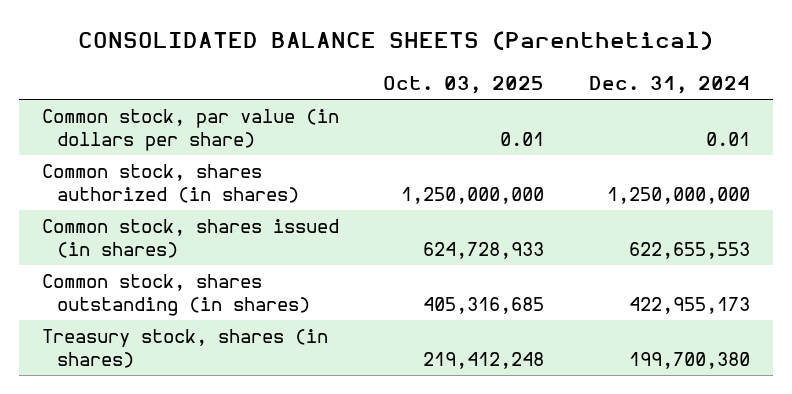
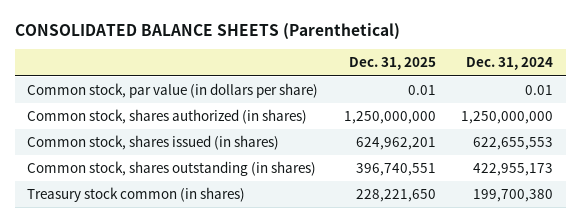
[383,75,545,94] Oct. 03, 2025 -> none
none -> [348,57,436,71] Dec. 31, 2025
[41,329,328,368] Treasury stock, shares (in shares) -> [27,187,246,203] Treasury stock common (in shares)

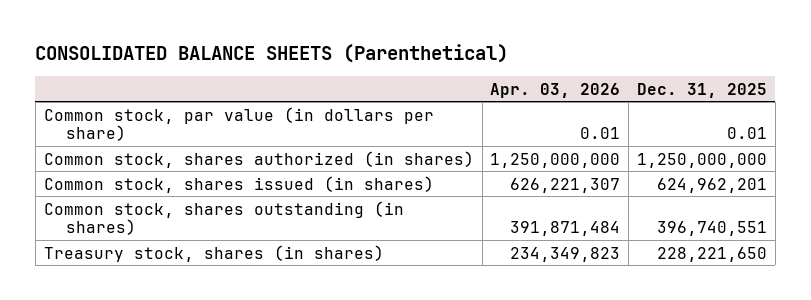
[466,57,554,71] Dec. 31, 2024 -> none
none -> [490,82,621,98] Apr. 03, 2026
[27,187,246,203] Treasury stock common (in shares) -> [43,244,384,262] Treasury stock, shares (in shares)

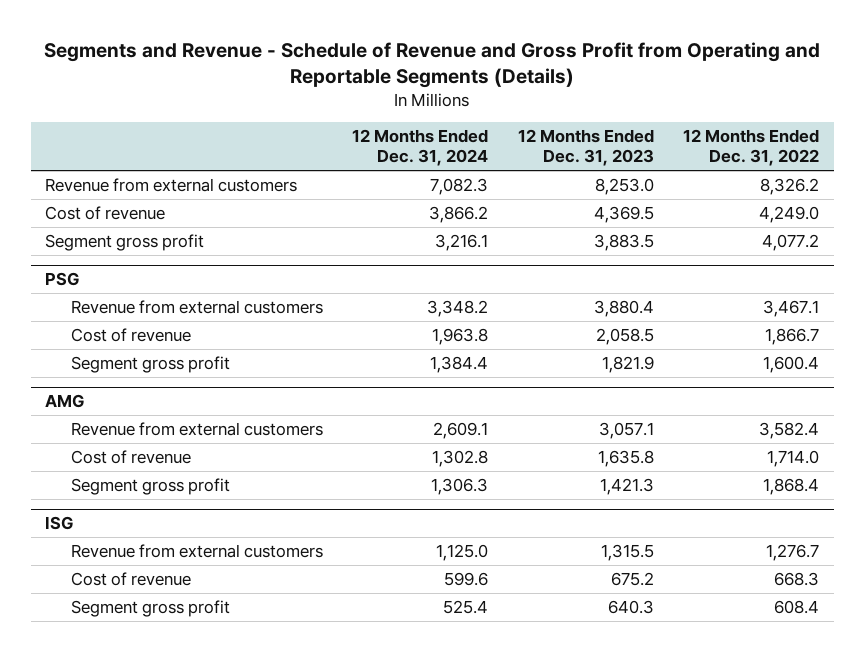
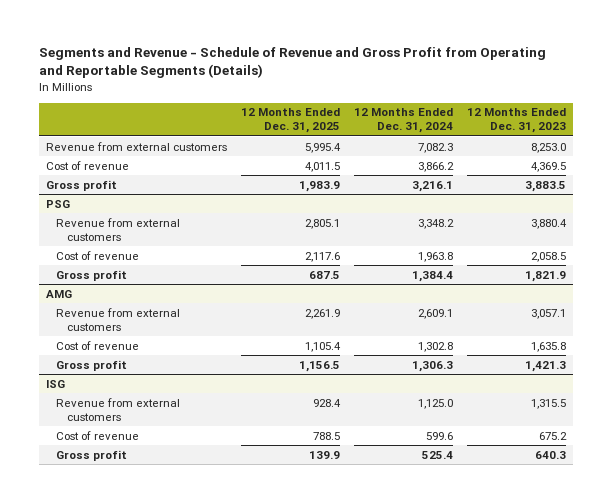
[683,129,820,167] 12 Months Ended Dec. 31, 2022 -> none
none -> [241,108,341,134] 12 Months Ended Dec. 31, 2025
[45,233,205,251] Segment gross profit -> [46,179,118,191] Gross profit
[70,355,230,373] Segment gross profit -> [56,269,128,281] Gross profit
[70,477,230,495] Segment gross profit -> [56,359,128,371] Gross profit
[70,599,230,617] Segment gross profit -> [56,449,128,461] Gross profit

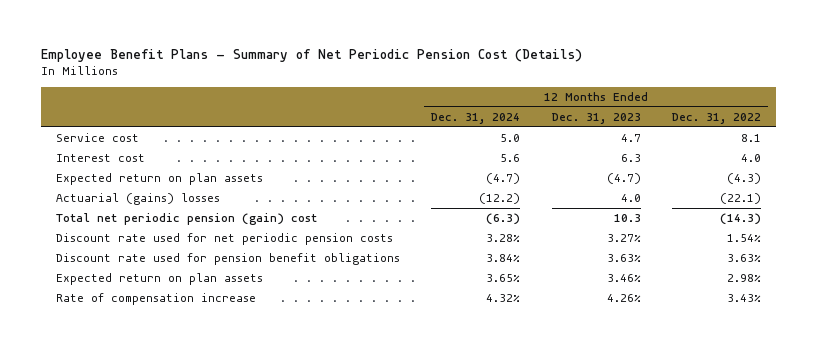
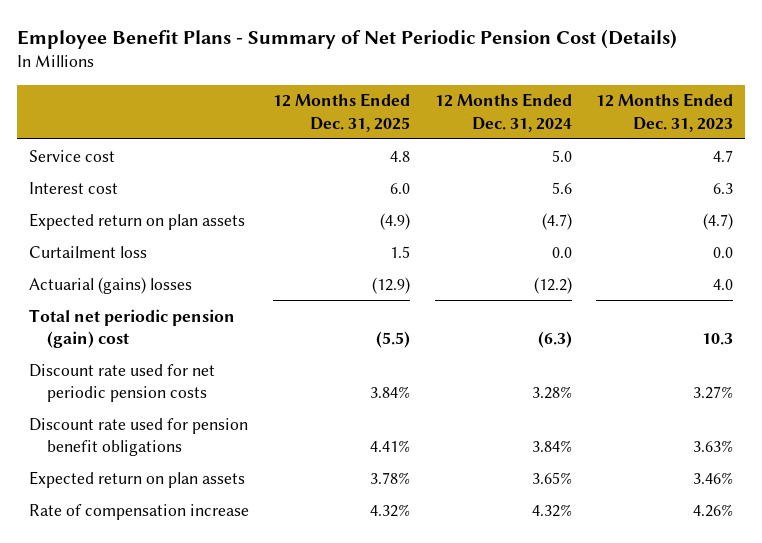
[671,112,761,124] Dec. 31, 2022 -> none
none -> [273,93,411,132] 12 Months Ended Dec. 31, 2025
none -> [29,245,148,258] Curtailment loss

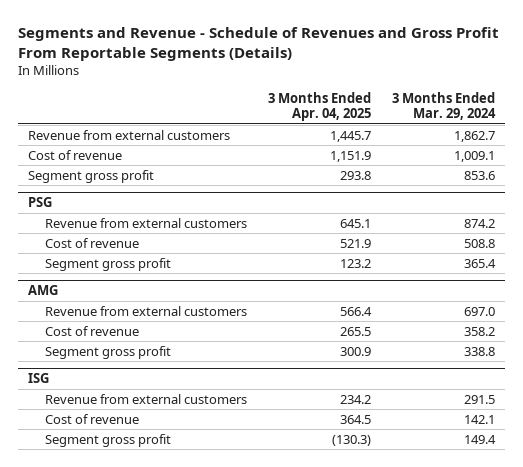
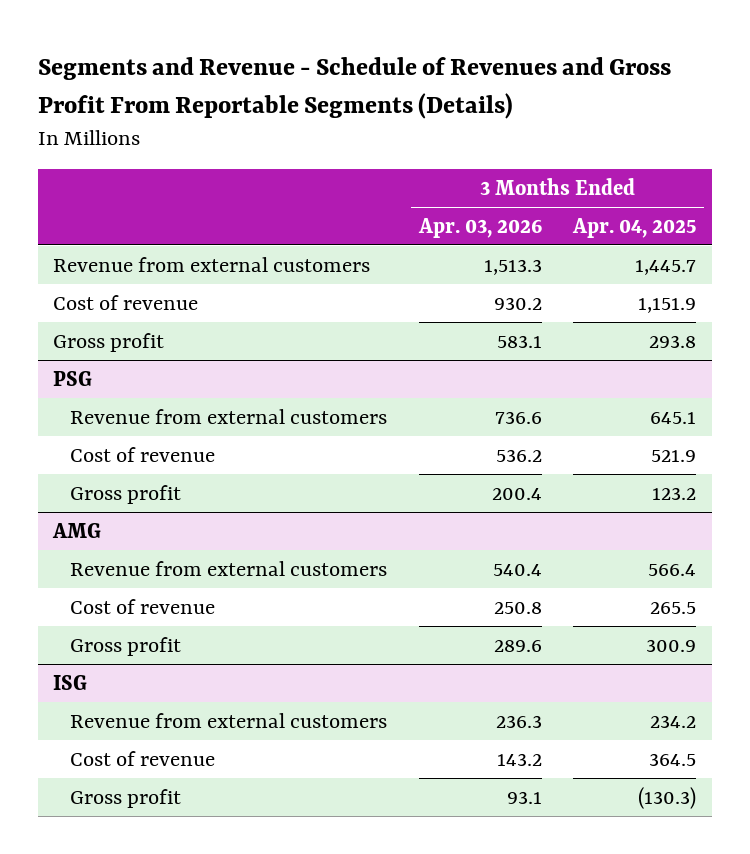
[391,91,496,121] 3 Months Ended Mar. 29, 2024 -> none
none -> [417,217,542,238] Apr. 03, 2026
[28,169,155,183] Segment gross profit -> [53,332,165,352] Gross profit
[45,257,172,271] Segment gross profit -> [70,484,182,504] Gross profit
[45,345,172,359] Segment gross profit -> [70,636,182,656] Gross profit
[45,433,172,447] Segment gross profit -> [70,788,182,808] Gross profit

